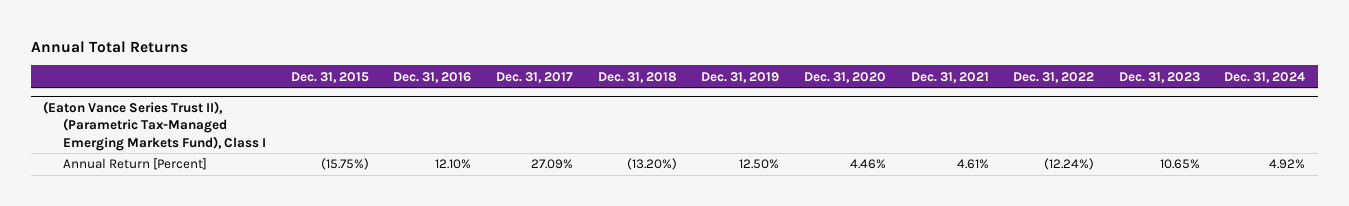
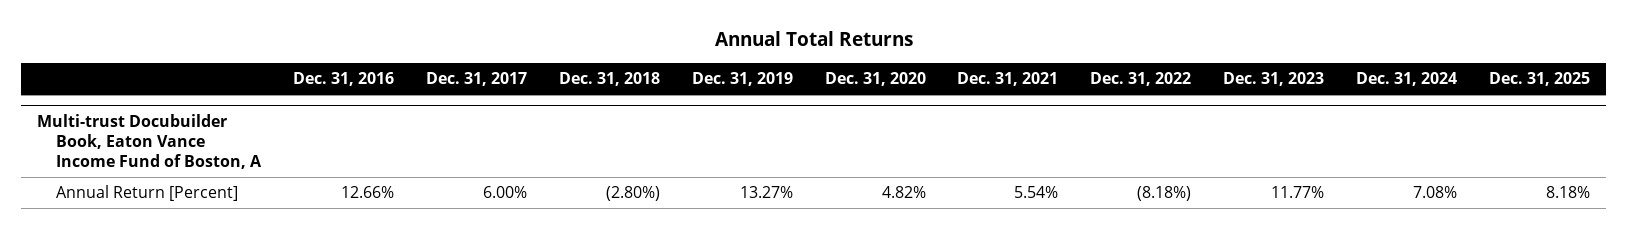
[290,71,369,83] Dec. 31, 2015 -> none
none -> [1489,72,1591,87] Dec. 31, 2025
[43,100,267,151] (Eaton Vance Series Trust II), (Parametric Tax-Managed Emerging Markets Fund), Class I -> none
none -> [37,113,262,170] Multi-trust Docubuilder Book, Eaton Vance Income Fund of Boston, A
[435,159,472,170] 12.10% -> [340,186,394,199] 12.66%
[531,159,574,170] 27.09% -> [482,186,527,199] 6.00%
[626,158,677,171] (13.20%) -> [605,186,660,202] (2.80%)
[739,159,780,170] 12.50% -> [739,186,793,199] 13.27%
[849,159,886,170] 4.46% -> [881,186,926,199] 4.82%
[956,159,989,170] 4.61% -> [1014,186,1059,199] 5.54%
[1044,158,1095,171] (12.24%) -> [1137,186,1192,202] (8.18%)
[1159,159,1200,170] 10.65% -> [1271,186,1325,199] 11.77%
[1269,159,1306,170] 4.92% -> [1413,186,1458,199] 7.08%

